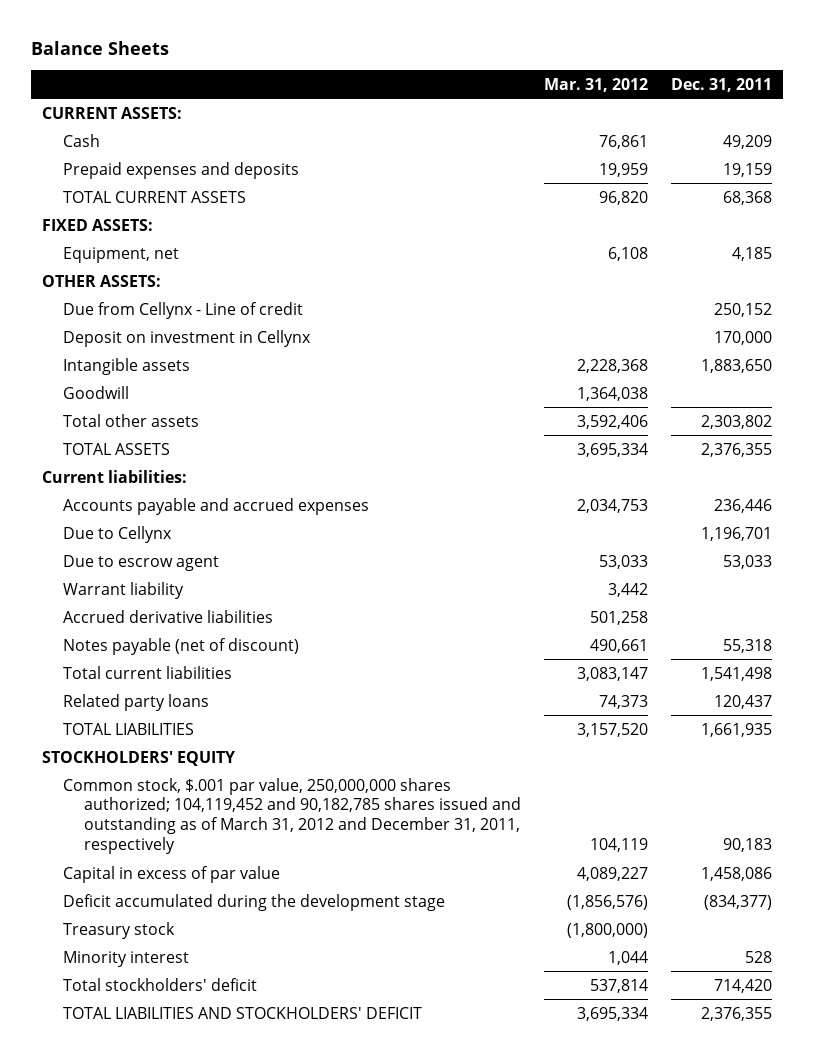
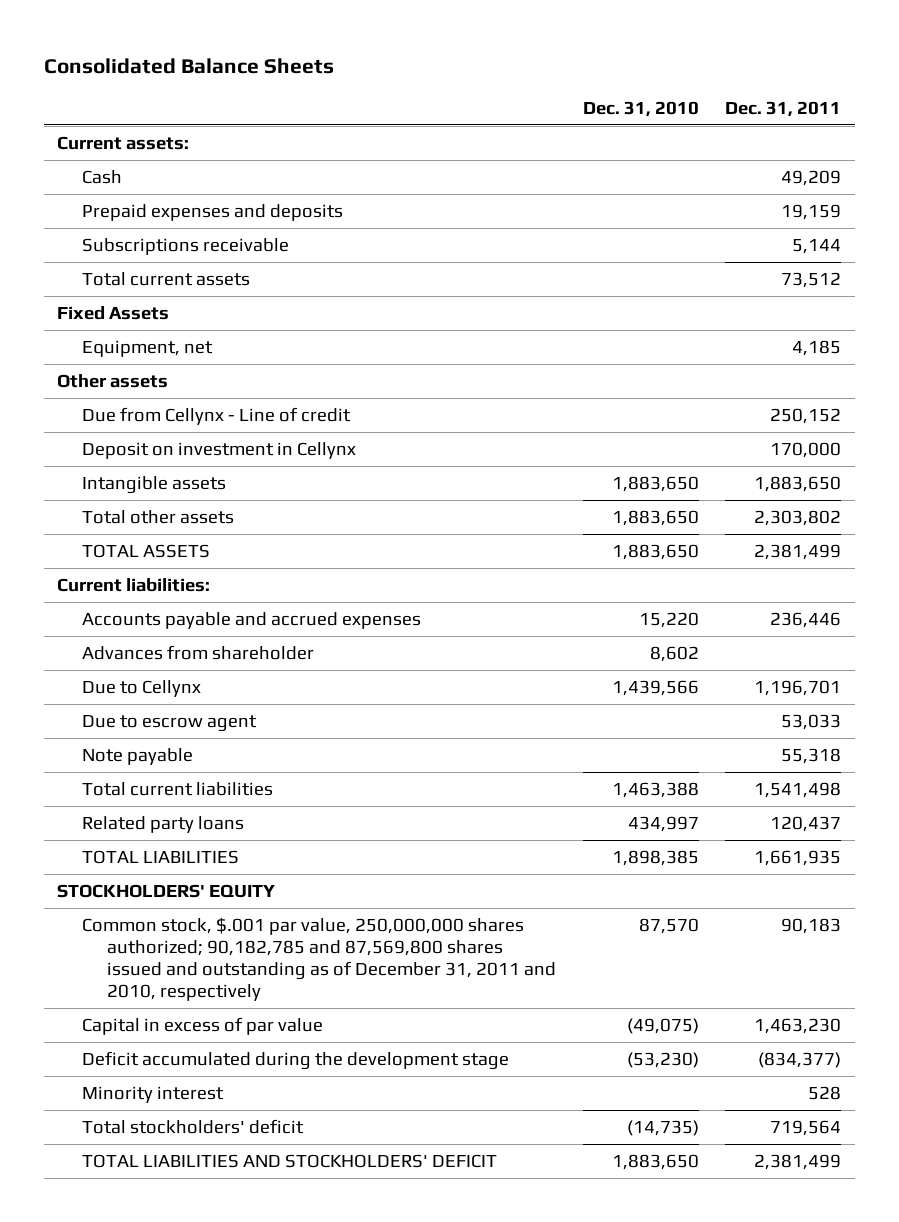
[30,40,169,55] Balance Sheets -> [44,57,335,74] Consolidated Balance Sheets
[543,77,648,92] Mar. 31, 2012 -> none
none -> [582,100,699,117] Dec. 31, 2010
[42,106,183,119] CURRENT ASSETS: -> [57,135,190,150] Current assets:
none -> [82,237,290,255] Subscriptions receivable
[63,190,247,203] TOTAL CURRENT ASSETS -> [82,271,251,286] Total current assets
[722,190,772,205] 68,368 -> [781,271,842,288] 73,512
[42,218,154,231] FIXED ASSETS: -> [57,305,170,320] Fixed Assets
[42,274,162,287] OTHER ASSETS: -> [57,373,169,388] Other assets
[63,385,130,399] Goodwill -> none
[700,442,772,457] 2,376,355 -> [754,543,842,560] 2,381,499
none -> [82,644,315,660] Advances from shareholder
[63,581,185,599] Warrant liability -> none
[63,609,274,623] Accrued derivative liabilities -> none
[63,637,300,655] Notes payable (net of discount) -> [82,747,194,765] Note payable
[63,777,521,855] Common stock, $.001 par value, 250,000,000 shares authorized; 104,119,452 and 90,182,785 shares issued and outstanding as of March 31, 2012 and December 31, 2011, respectively -> [82,916,557,1001] Common stock, $.001 par value, 250,000,000 shares authorized; 90,182,785 and 87,569,800 shares issued and outstanding as of December 31, 2011 and 2010, respectively
[700,866,772,881] 1,458,086 -> [754,1017,842,1034] 1,463,230
[63,921,176,939] Treasury stock -> none
[713,978,772,993] 714,420 -> [770,1119,842,1136] 719,564
[700,1006,772,1021] 2,376,355 -> [754,1153,842,1170] 2,381,499

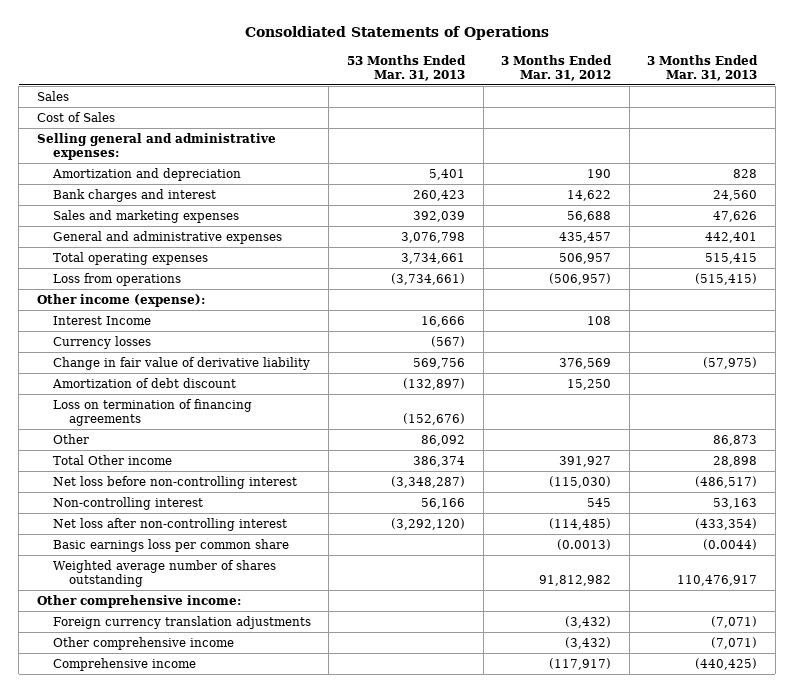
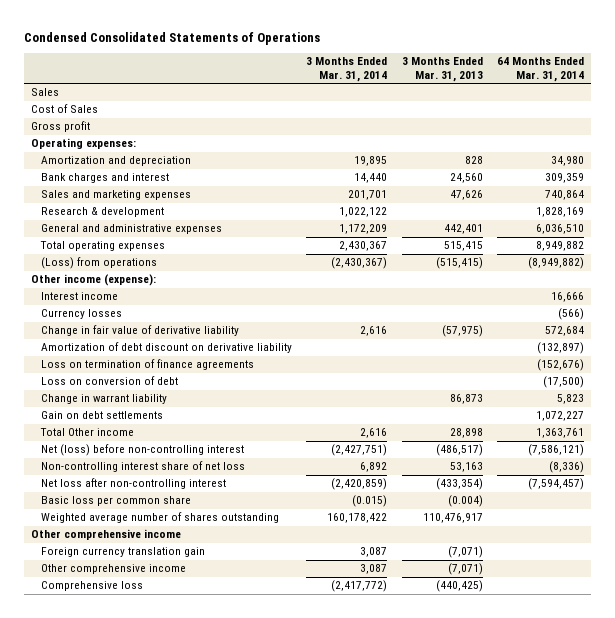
[244,26,549,41] Consoldiated Statements of Operations -> [24,31,321,45] Condensed Consolidated Statements of Operations
[347,54,467,81] 53 Months Ended Mar. 31, 2013 -> none
[501,54,613,81] 3 Months Ended Mar. 31, 2012 -> none
none -> [306,57,388,83] 3 Months Ended Mar. 31, 2014
none -> [496,57,584,83] 64 Months Ended Mar. 31, 2014
[36,132,276,161] Selling general and administrative expenses: -> none
none -> [31,121,91,133] Gross profit
none -> [31,138,137,150] Operating expenses:
none -> [40,207,164,218] Research & development
[52,272,181,286] Loss from operations -> [40,257,157,270] (Loss) from operations
[52,315,151,325] Interest Income -> [40,292,118,301] Interest income
[51,377,236,388] Amortization of debt discount -> [40,342,292,354] Amortization of debt discount on derivative liability
[52,398,252,427] Loss on termination of financing agreements -> [40,359,254,371] Loss on termination of finance agreements
none -> [40,376,178,386] Loss on conversion of debt
[52,433,89,444] Other -> [40,394,167,405] Change in warrant liability
none -> [40,411,163,420] Gain on debt settlements
[52,475,297,489] Net loss before non-controlling interest -> [40,444,244,457] Net (loss) before non-controlling interest
[52,496,203,510] Non-controlling interest -> [40,461,245,473] Non-controlling interest share of net loss
[52,538,289,552] Basic earnings loss per common share -> [40,496,191,507] Basic loss per common share
[703,538,758,550] (0.0044) -> [447,495,483,508] (0.004)
[36,594,241,608] Other comprehensive income: -> [31,529,182,541] Other comprehensive income
[52,615,311,629] Foreign currency translation adjustments -> [40,547,205,558] Foreign currency translation gain
[52,657,196,671] Comprehensive income -> [40,581,143,592] Comprehensive loss

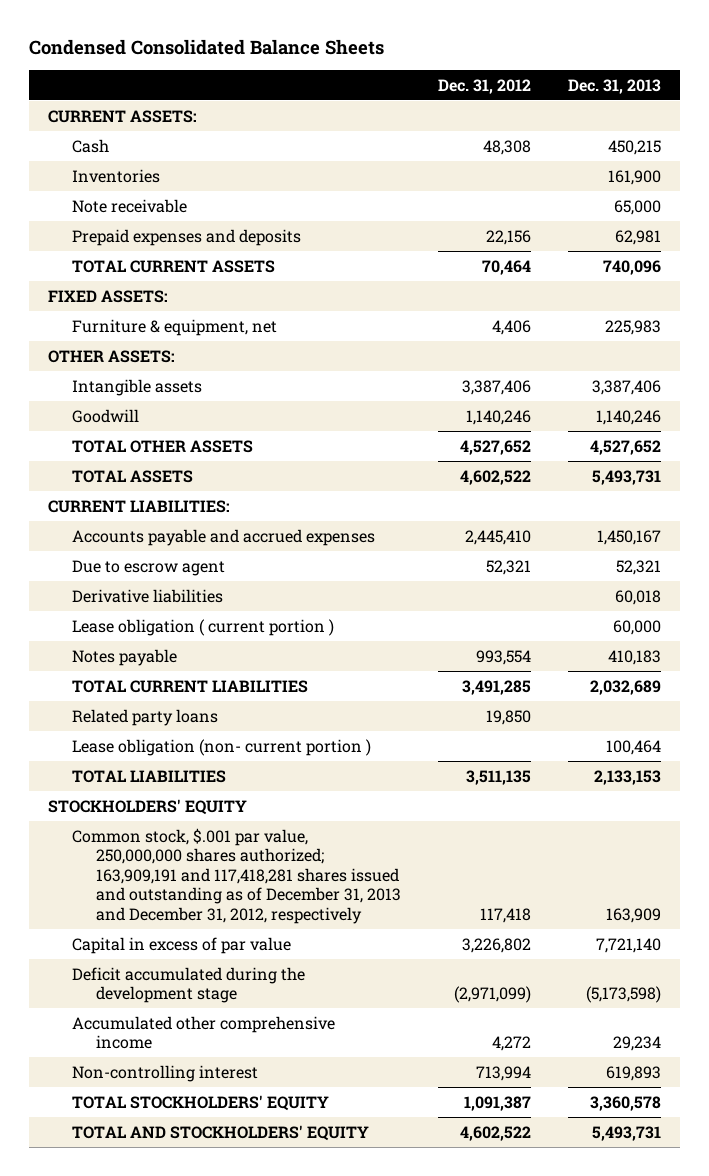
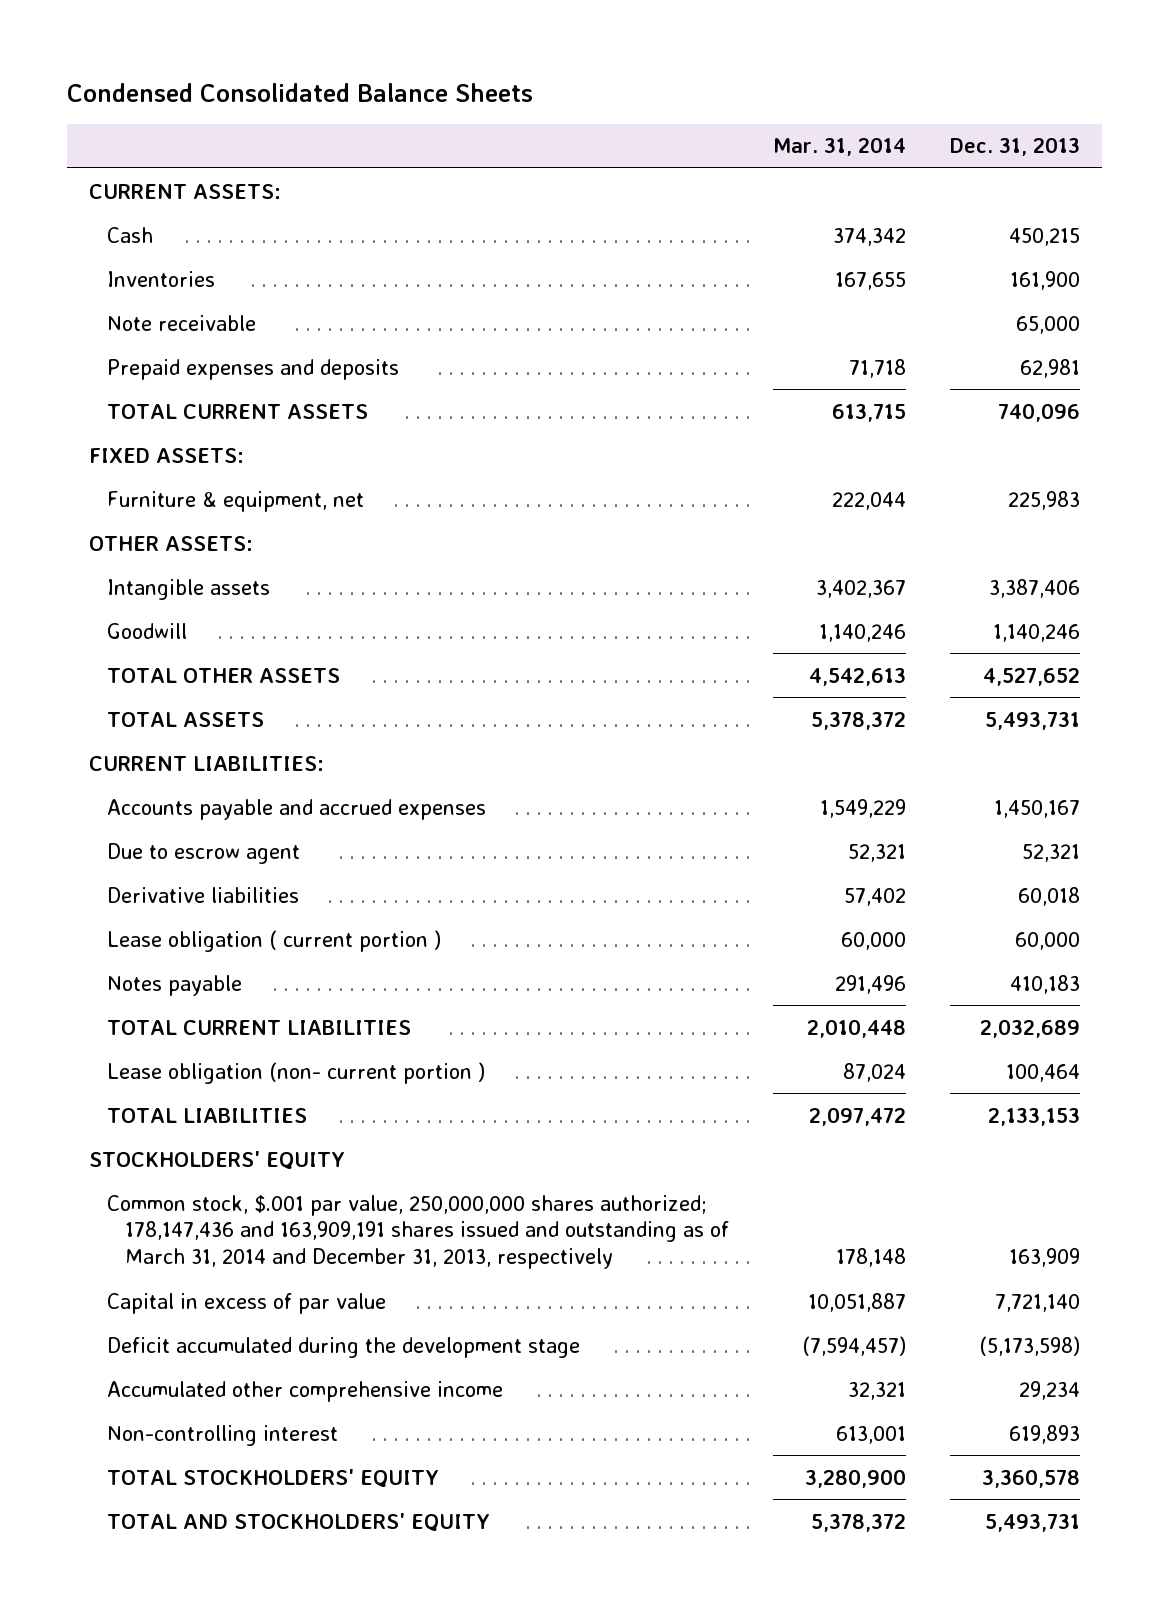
[438,78,532,94] Dec. 31, 2012 -> none
none -> [773,137,907,157] Mar. 31, 2014
[71,708,218,726] Related party loans -> none
[71,827,401,924] Common stock, $.001 par value, 250,000,000 shares authorized; 163,909,191 and 117,418,281 shares issued and outstanding as of December 31, 2013 and December 31, 2012, respectively -> [107,1194,729,1270] Common stock, $.001 par value, 250,000,000 shares authorized; 178,147,436 and 163,909,191 shares issued and outstanding as of March 31, 2014 and December 31, 2013, respectively

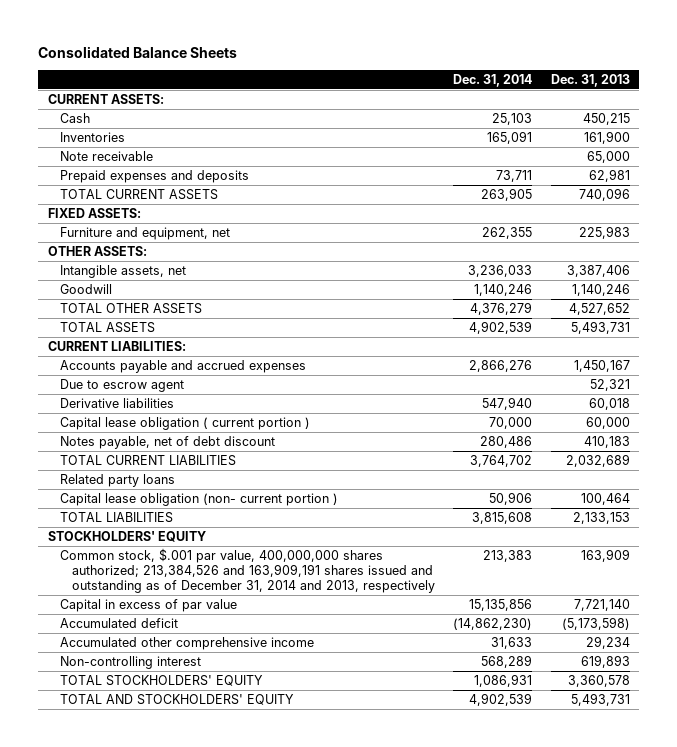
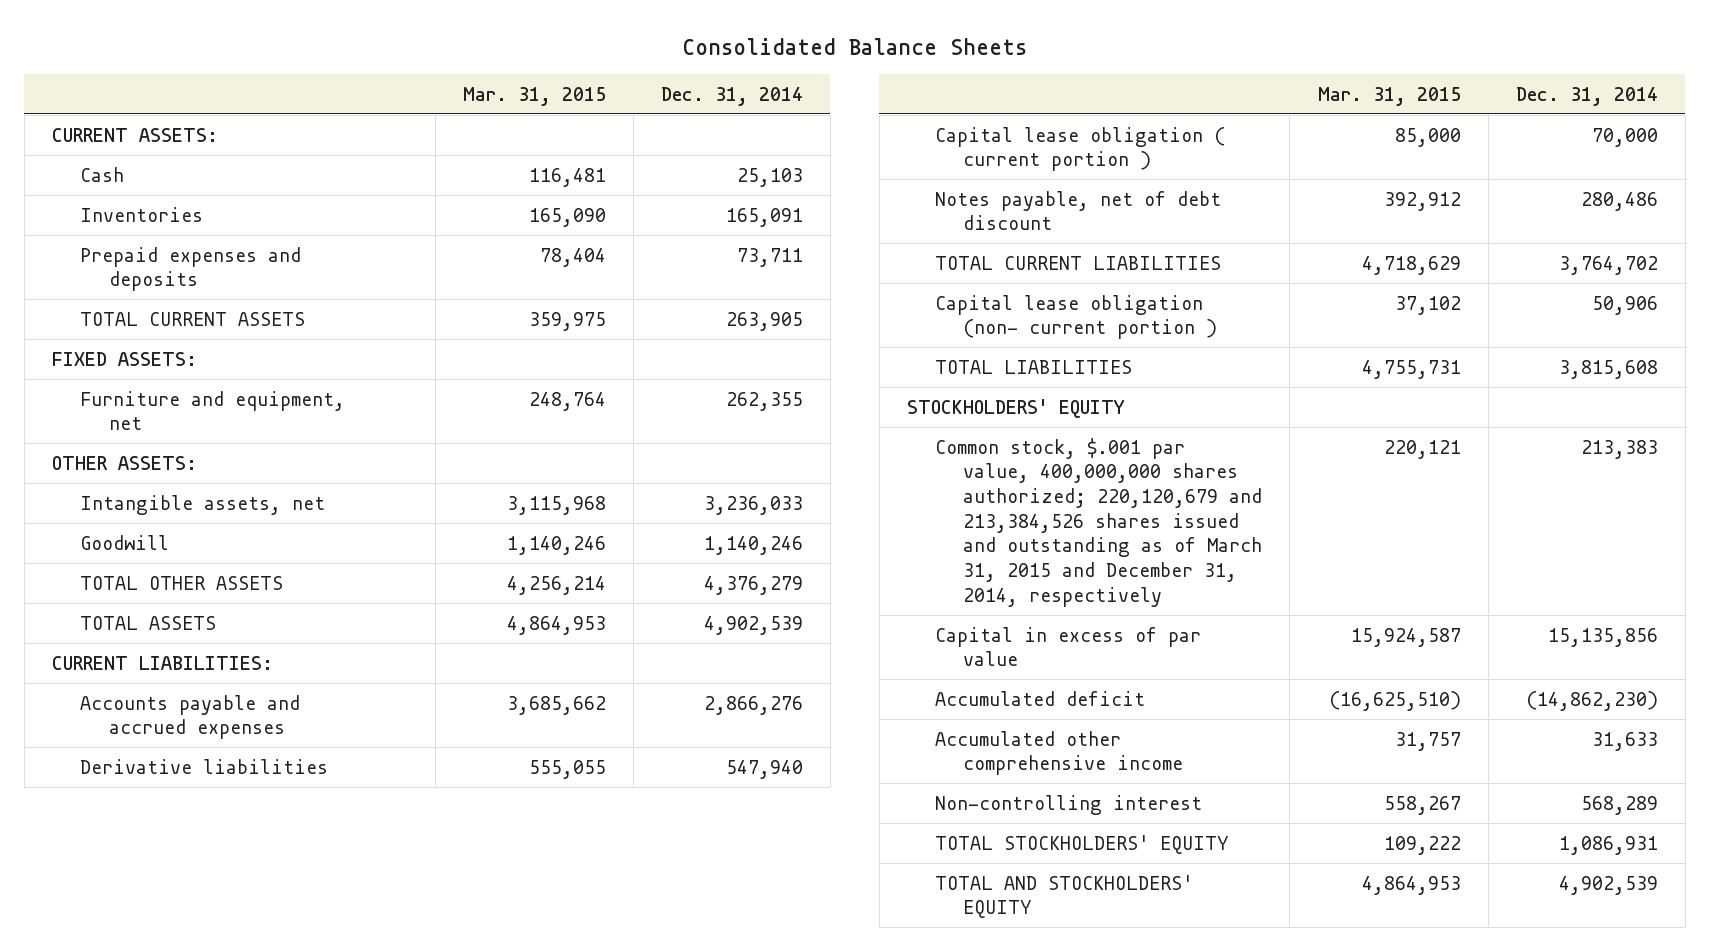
[550,73,630,87] Dec. 31, 2013 -> none
none -> [462,86,606,106] Mar. 31, 2015
[59,150,153,161] Note receivable -> none
[59,378,184,392] Due to escrow agent -> none
[59,473,175,487] Related party loans -> none
[59,547,435,594] Common stock, $.001 par value, 400,000,000 shares authorized; 213,384,526 and 163,909,191 shares issued and outstanding as of December 31, 2014 and 2013, respectively -> [935,437,1263,607] Common stock, $.001 par value, 400,000,000 shares authorized; 220,120,679 and 213,384,526 shares issued and outstanding as of March 31, 2015 and December 31, 2014, respectively

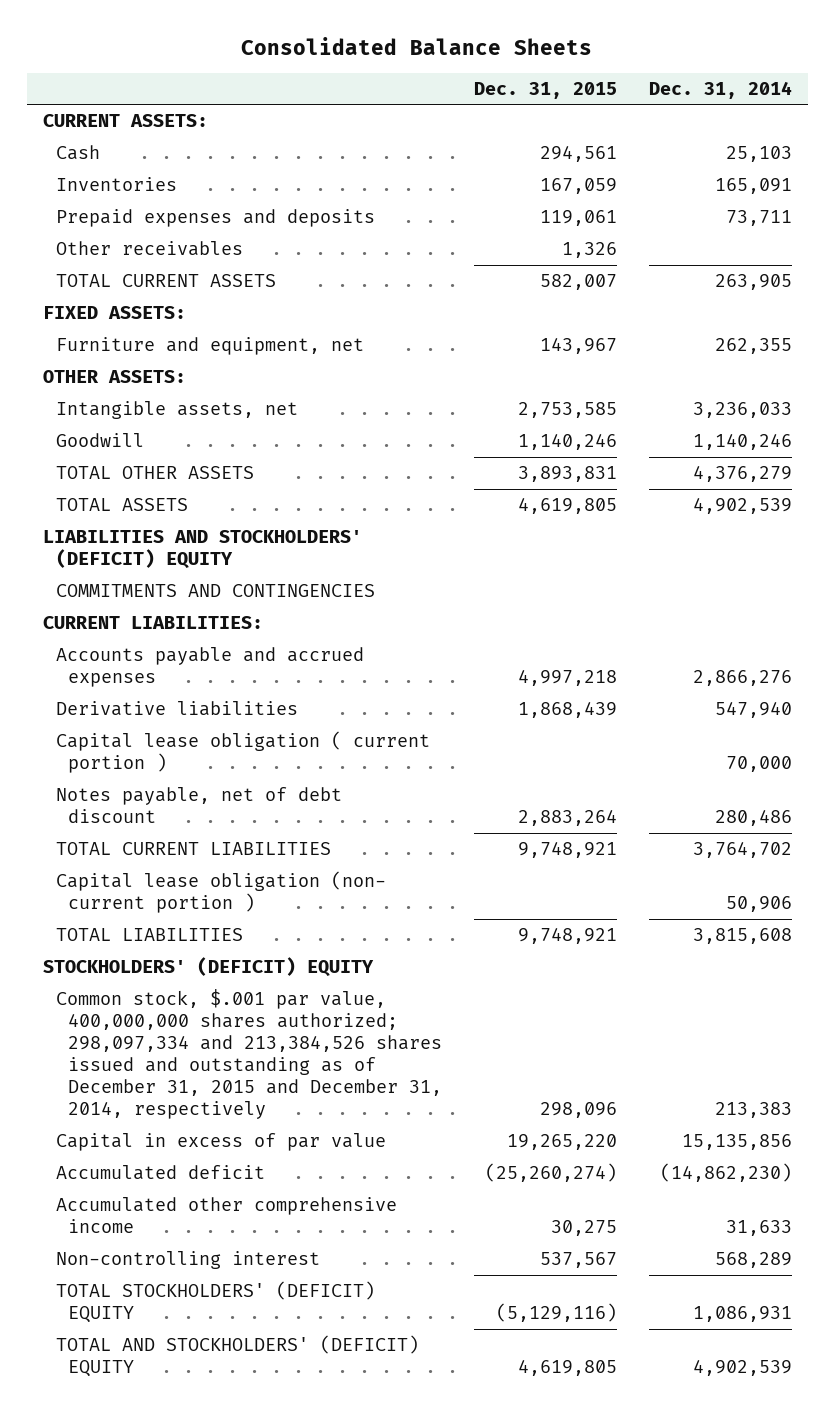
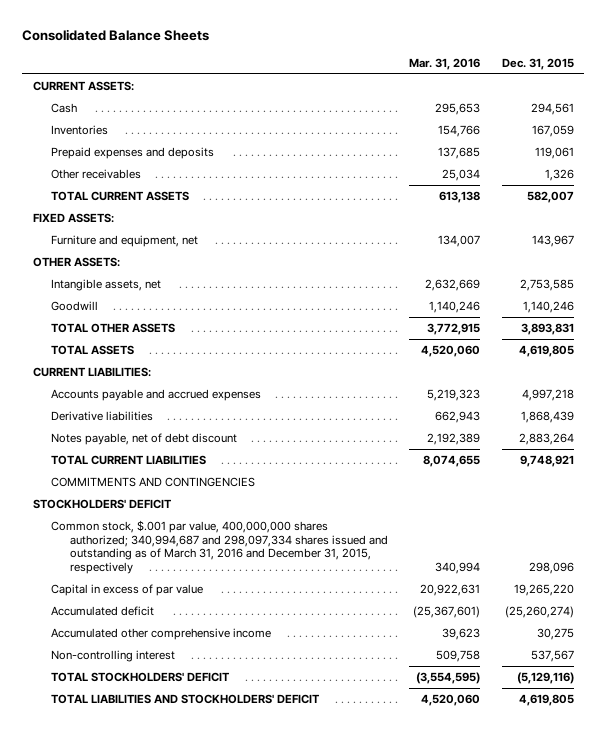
[648,80,792,99] Dec. 31, 2014 -> none
none -> [409,57,481,70] Mar. 31, 2016
[42,530,362,569] LIABILITIES AND STOCKHOLDERS' (DEFICIT) EQUITY -> none
[55,731,430,774] Capital lease obligation ( current portion ) -> none
[55,871,386,914] Capital lease obligation (non- current portion ) -> none
[55,928,243,942] TOTAL LIABILITIES -> none
[55,584,375,598] COMMITMENTS AND CONTINGENCIES -> [51,476,256,487] COMMITMENTS AND CONTINGENCIES
[42,957,374,977] STOCKHOLDERS' (DEFICIT) EQUITY -> [32,498,172,509] STOCKHOLDERS' DEFICIT
[55,989,443,1119] Common stock, $.001 par value, 400,000,000 shares authorized; 298,097,334 and 213,384,526 shares issued and outstanding as of December 31, 2015 and December 31, 2014, respectively -> [51,519,388,575] Common stock, $.001 par value, 400,000,000 shares authorized; 340,994,687 and 298,097,334 shares issued and outstanding as of March 31, 2016 and December 31, 2015, respectively
[55,1281,375,1324] TOTAL STOCKHOLDERS' (DEFICIT) EQUITY -> [51,671,231,682] TOTAL STOCKHOLDERS' DEFICIT
[55,1335,419,1378] TOTAL AND STOCKHOLDERS' (DEFICIT) EQUITY -> [51,693,321,704] TOTAL LIABILITIES AND STOCKHOLDERS' DEFICIT

